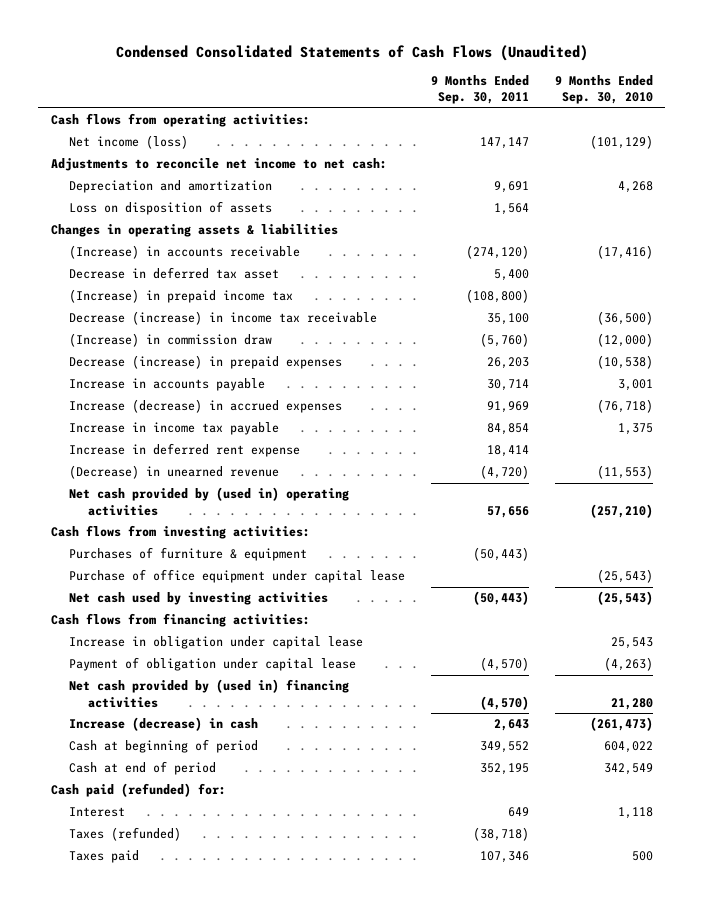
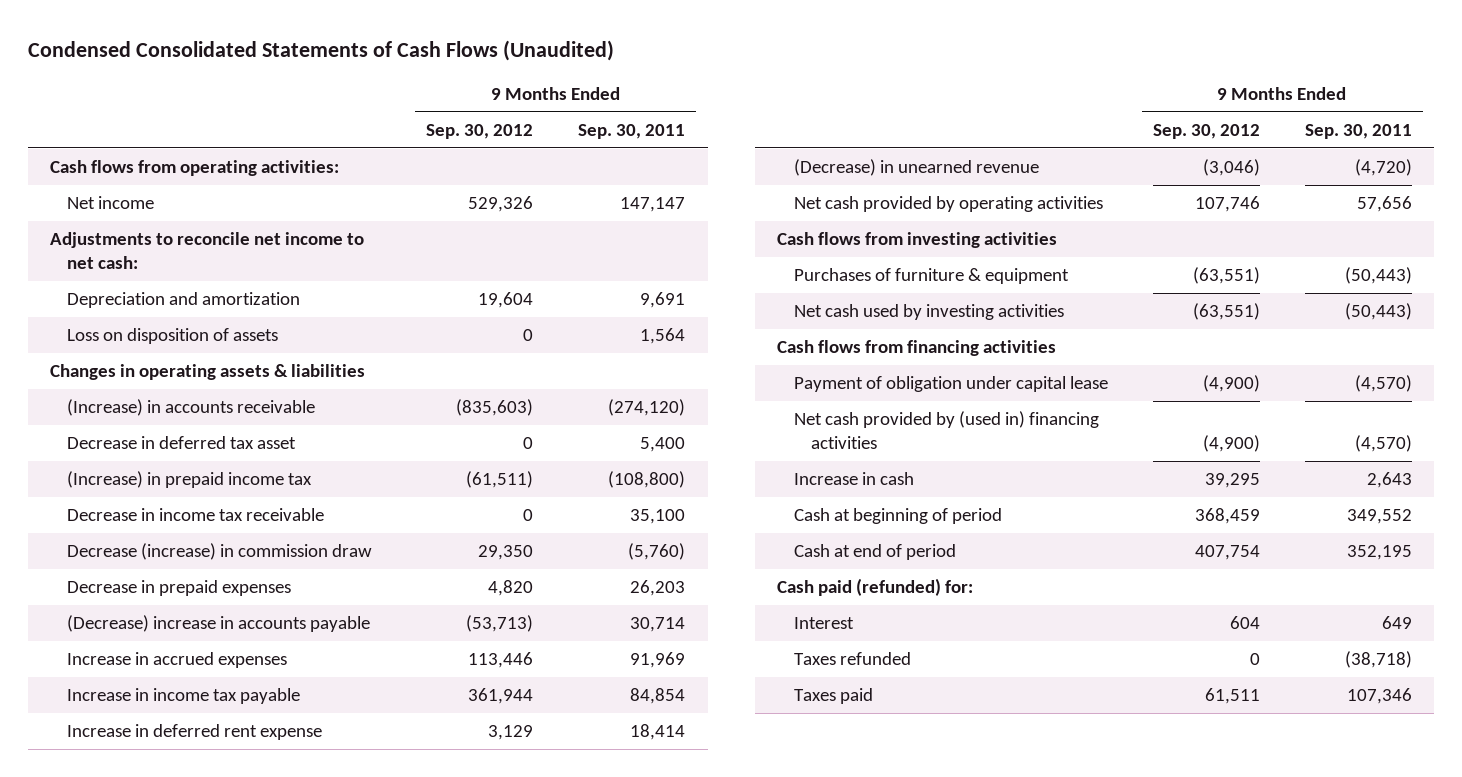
[554,75,653,105] 9 Months Ended Sep. 30, 2010 -> none
none -> [426,123,534,139] Sep. 30, 2012
[69,135,189,150] Net income (loss) -> [67,196,155,210] Net income
[69,311,378,326] Decrease (increase) in income tax receivable -> [67,508,325,522] Decrease in income tax receivable
[69,333,273,348] (Increase) in commission draw -> [67,543,373,561] Decrease (increase) in commission draw
[69,355,343,370] Decrease (increase) in prepaid expenses -> [67,580,292,597] Decrease in prepaid expenses
[69,378,266,392] Increase in accounts payable -> [67,615,371,633] (Decrease) increase in accounts payable
[69,399,343,414] Increase (decrease) in accrued expenses -> [67,652,288,669] Increase in accrued expenses
[69,487,350,516] Net cash provided by (used in) operating activities -> [793,196,1103,213] Net cash provided by operating activities
[50,525,310,540] Cash flows from investing activities: -> [777,232,1058,249] Cash flows from investing activities
[69,569,406,584] Purchase of office equipment under capital lease -> none
[69,636,364,650] Increase in obligation under capital lease -> none
[50,613,310,628] Cash flows from financing activities: -> [777,340,1057,357] Cash flows from financing activities
[69,717,259,732] Increase (decrease) in cash -> [793,472,914,486] Increase in cash
[69,827,182,842] Taxes (refunded) -> [793,652,911,666] Taxes refunded

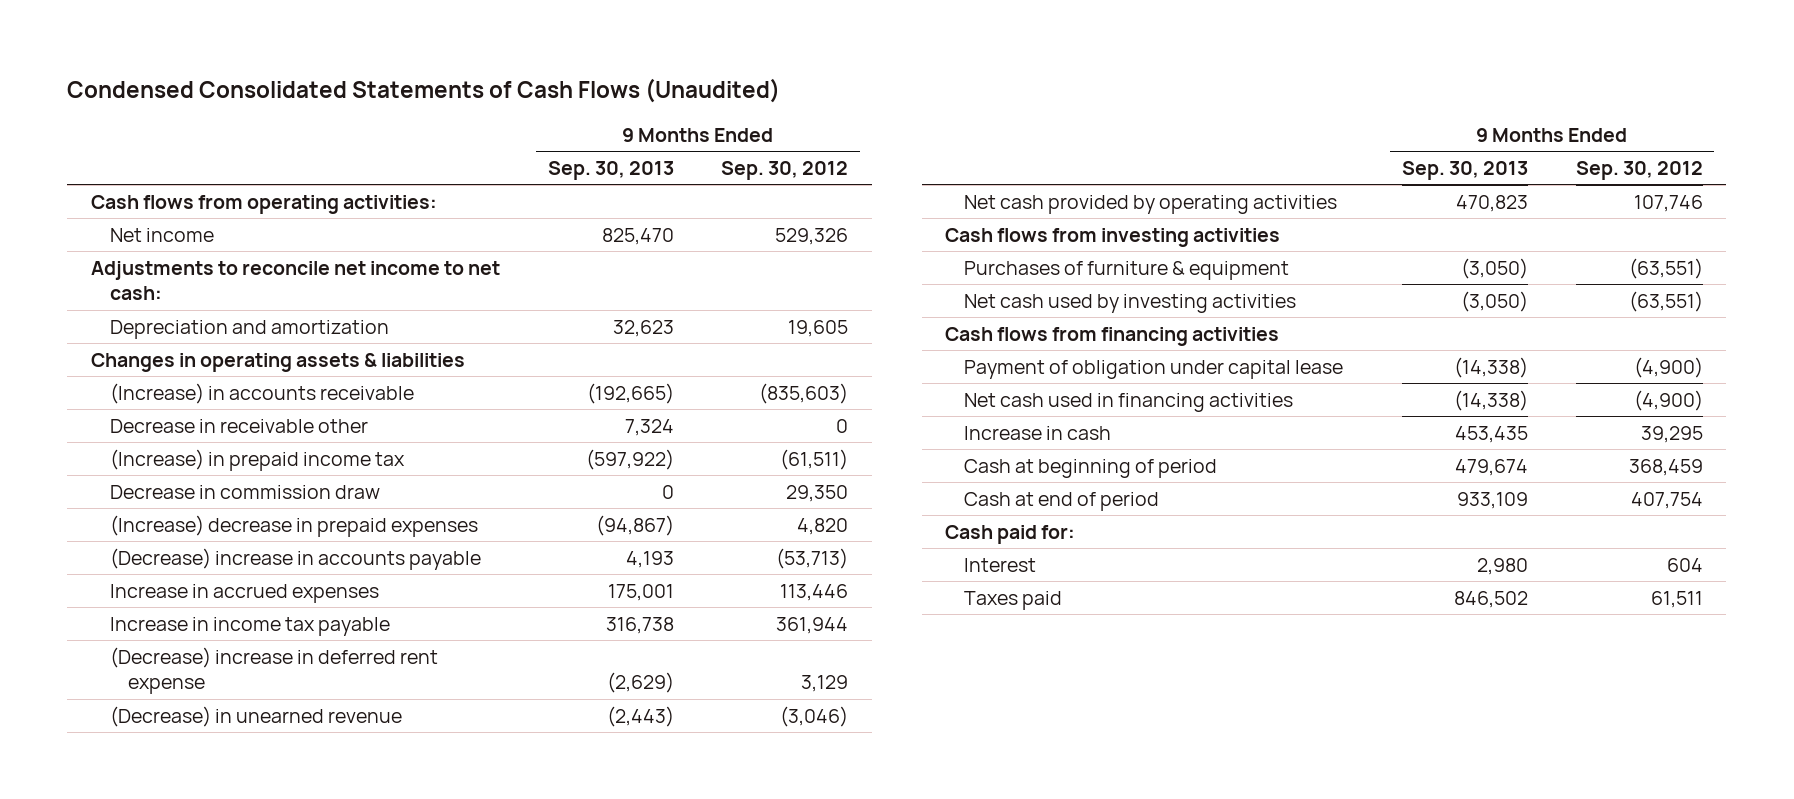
[578,123,686,139] Sep. 30, 2011 -> none
none -> [547,160,674,180] Sep. 30, 2013
[67,328,279,345] Loss on disposition of assets -> none
[478,292,534,309] 19,604 -> [788,319,849,337] 19,605
[67,436,297,450] Decrease in deferred tax asset -> none
none -> [109,418,368,433] Decrease in receivable other
[67,508,325,522] Decrease in income tax receivable -> none
[67,543,373,561] Decrease (increase) in commission draw -> [109,484,380,499] Decrease in commission draw
[67,580,292,597] Decrease in prepaid expenses -> [109,514,478,537] (Increase) decrease in prepaid expenses
[67,724,323,741] Increase in deferred rent expense -> [109,646,438,695] (Decrease) increase in deferred rent expense
[793,411,1099,450] Net cash provided by (used in) financing activities -> [963,392,1293,412] Net cash used in financing activities
[777,578,974,597] Cash paid (refunded) for: -> [945,524,1076,544] Cash paid for:
[793,652,911,666] Taxes refunded -> none

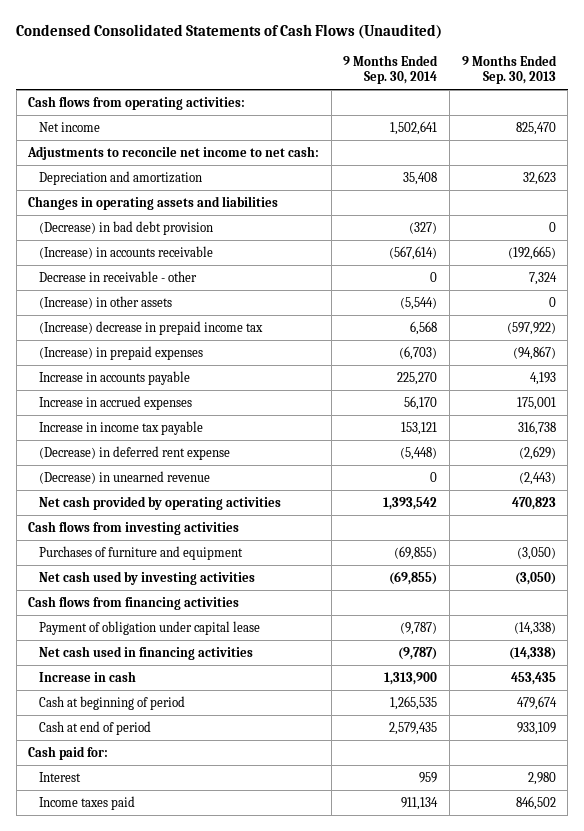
[721,160,849,180] Sep. 30, 2012 -> none
none -> [343,55,439,85] 9 Months Ended Sep. 30, 2014
[91,352,466,372] Changes in operating assets & liabilities -> [28,195,279,210] Changes in operating assets and liabilities
none -> [38,220,213,235] (Decrease) in bad debt provision
[109,484,380,499] Decrease in commission draw -> none
[109,418,368,433] Decrease in receivable other -> [38,270,197,282] Decrease in receivable - other
none -> [38,295,172,309] (Increase) in other assets
[109,448,405,471] (Increase) in prepaid income tax -> [38,320,263,335] (Increase) decrease in prepaid income tax
[109,514,478,537] (Increase) decrease in prepaid expenses -> [38,345,203,360] (Increase) in prepaid expenses
[109,547,481,570] (Decrease) increase in accounts payable -> [38,370,190,385] Increase in accounts payable
[109,646,438,695] (Decrease) increase in deferred rent expense -> [38,445,230,460] (Decrease) in deferred rent expense
[963,260,1289,280] Purchases of furniture & equipment -> [38,545,243,560] Purchases of furniture and equipment
[963,590,1062,610] Taxes paid -> [38,795,135,810] Income taxes paid

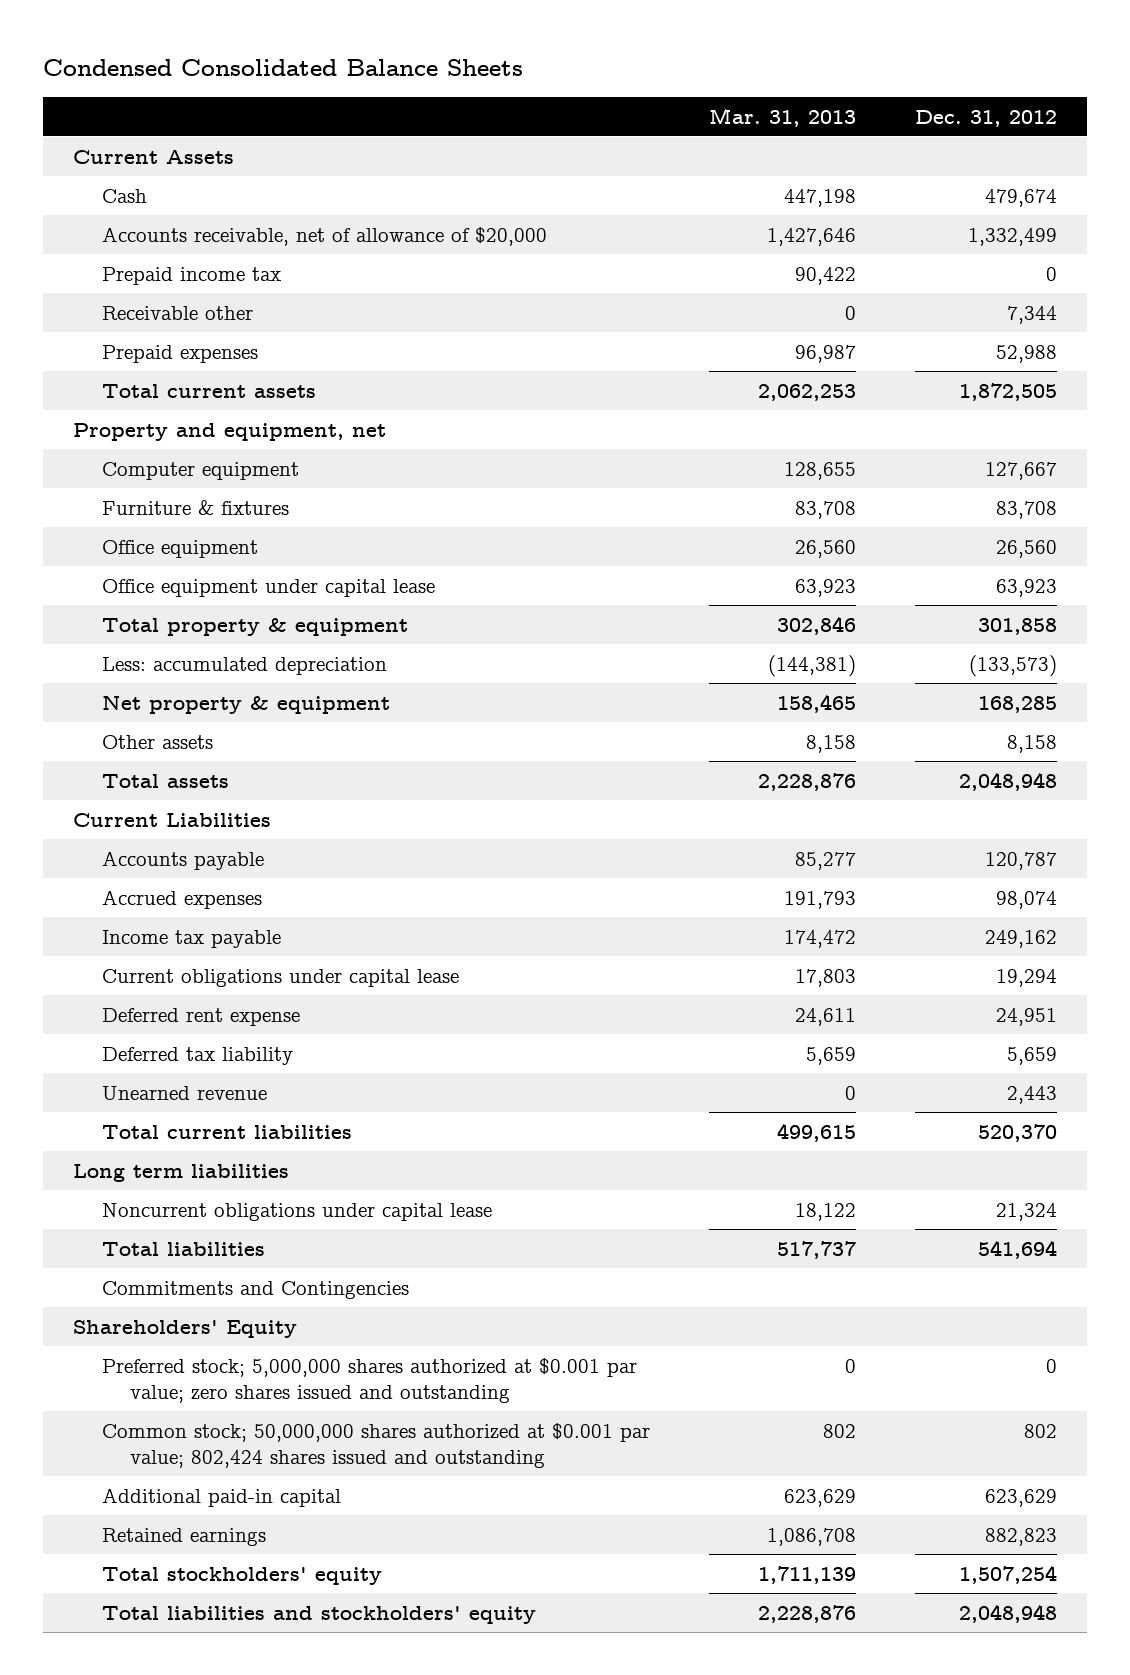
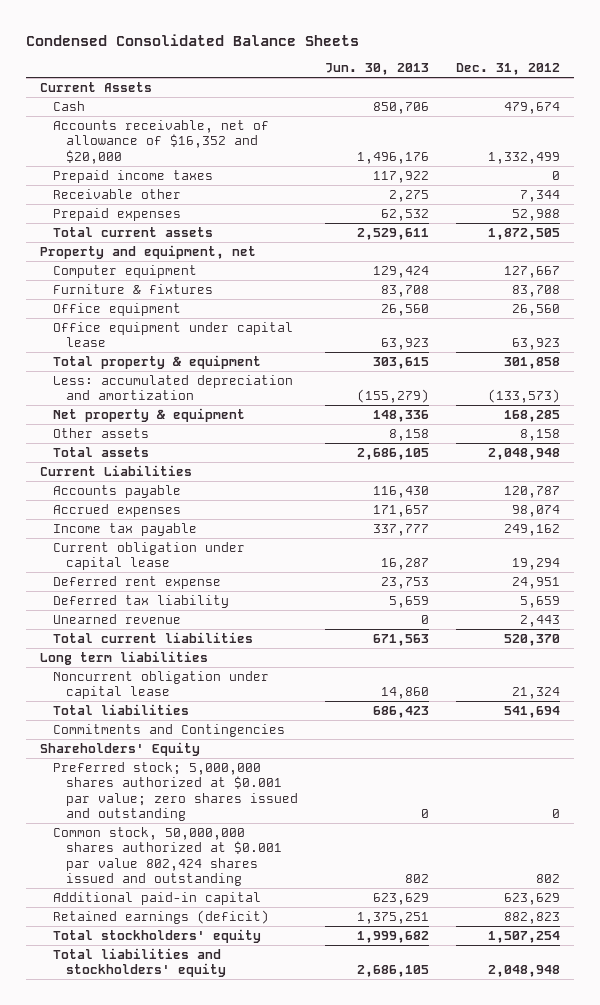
[708,107,856,127] Mar. 31, 2013 -> none
none -> [324,63,429,76] Jun. 30, 2013
[101,226,547,246] Accounts receivable, net of allowance of $20,000 -> [52,119,269,164] Accounts receivable, net of allowance of $16,352 and $20,000
[101,266,281,285] Prepaid income tax -> [52,169,213,183] Prepaid income taxes
[101,656,387,675] Less: accumulated depreciation -> [52,374,293,401] Less: accumulated depreciation and amortization
[101,968,459,987] Current obligations under capital lease -> [52,541,245,571] Current obligation under capital lease
[101,1202,492,1221] Noncurrent obligations under capital lease -> [52,670,269,700] Noncurrent obligation under capital lease
[101,1422,650,1469] Common stock; 50,000,000 shares authorized at $0.001 par value; 802,424 shares issued and outstanding -> [52,826,282,887] Common stock, 50,000,000 shares authorized at $0.001 par value 802,424 shares issued and outstanding
[101,1527,266,1546] Retained earnings -> [52,909,269,924] Retained earnings (deficit)

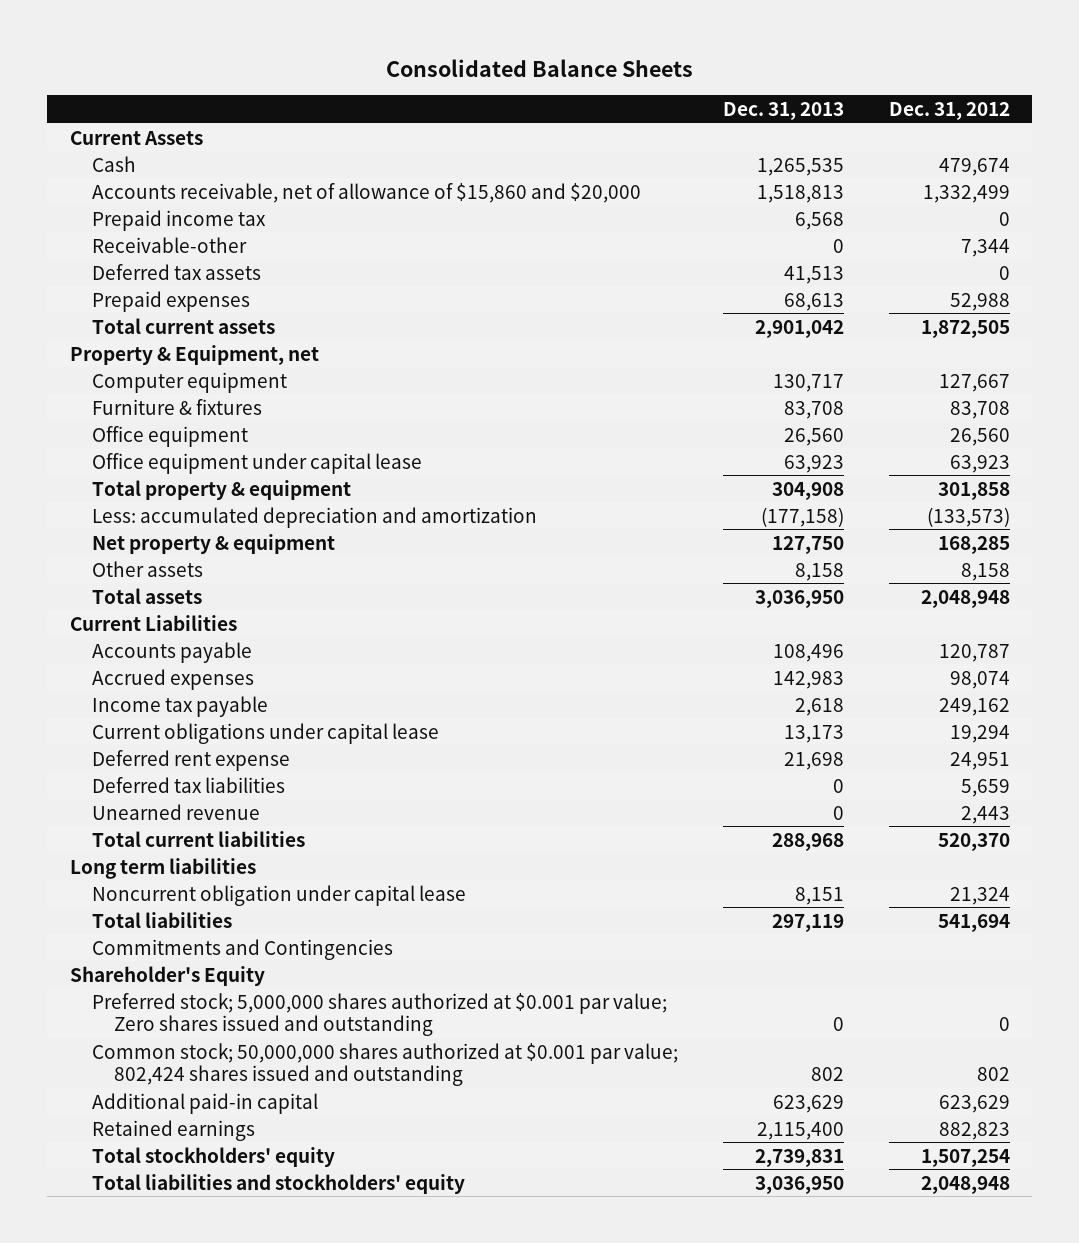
[26,33,360,46] Condensed Consolidated Balance Sheets -> [385,58,693,77] Consolidated Balance Sheets
[324,63,429,76] Jun. 30, 2013 -> none
none -> [722,101,844,120] Dec. 31, 2013
[52,119,269,164] Accounts receivable, net of allowance of $16,352 and $20,000 -> [91,182,641,203] Accounts receivable, net of allowance of $15,860 and $20,000
[52,169,213,183] Prepaid income taxes -> [91,209,266,231] Prepaid income tax
[52,188,181,199] Receivable other -> [91,236,247,253] Receivable-other
none -> [91,263,261,280] Deferred tax assets
[39,244,256,259] Property and equipment, net -> [69,344,319,365] Property & Equipment, net
[52,541,245,571] Current obligation under capital lease -> [91,722,439,744] Current obligations under capital lease
[52,594,229,608] Deferred tax liability -> [91,776,285,793] Deferred tax liabilities
[39,741,200,756] Shareholders' Equity -> [69,965,265,986] Shareholder's Equity
[52,761,298,822] Preferred stock; 5,000,000 shares authorized at $0.001 par value; zero shares issued and outstanding -> [91,992,667,1036] Preferred stock; 5,000,000 shares authorized at $0.001 par value; Zero shares issued and outstanding
[52,826,282,887] Common stock, 50,000,000 shares authorized at $0.001 par value 802,424 shares issued and outstanding -> [91,1042,678,1086] Common stock; 50,000,000 shares authorized at $0.001 par value; 802,424 shares issued and outstanding
[52,909,269,924] Retained earnings (deficit) -> [91,1119,255,1141] Retained earnings

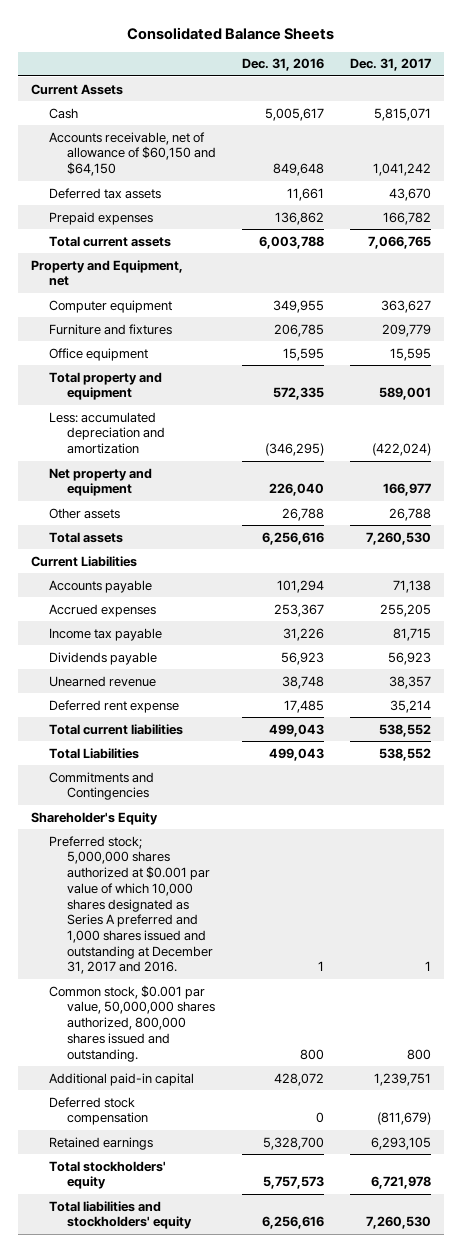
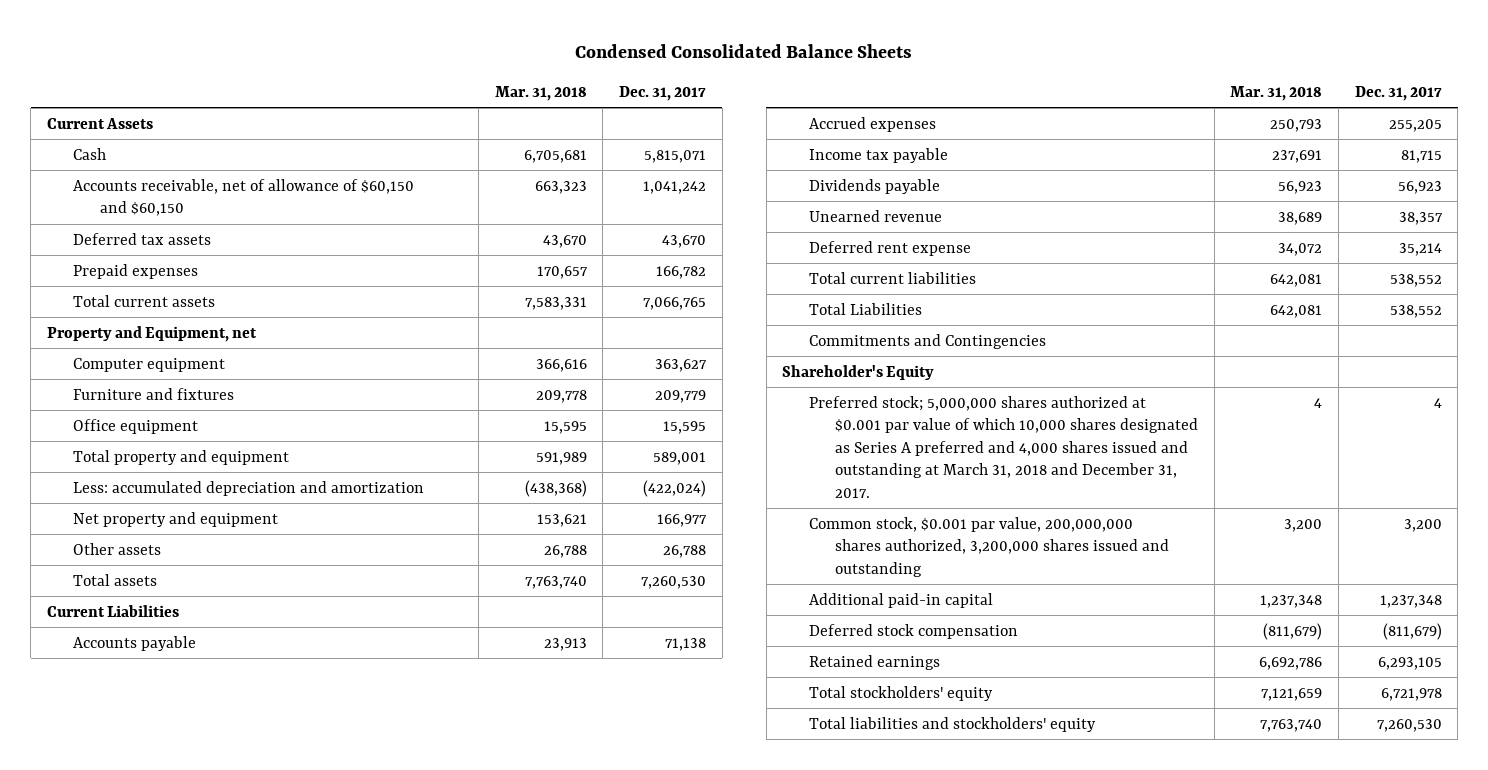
[126,26,334,40] Consolidated Balance Sheets -> [575,44,913,59] Condensed Consolidated Balance Sheets
[242,58,325,72] Dec. 31, 2016 -> none
none -> [494,85,587,101] Mar. 31, 2018
[49,131,217,177] Accounts receivable, net of allowance of $60,150 and $64,150 -> [73,178,415,217] Accounts receivable, net of allowance of $60,150 and $60,150
[49,835,214,975] Preferred stock; 5,000,000 shares authorized at $0.001 par value of which 10,000 shares designated as Series A preferred and 1,000 shares issued and outstanding at December 31, 2017 and 2016. -> [808,395,1199,498] Preferred stock; 5,000,000 shares authorized at $0.001 par value of which 10,000 shares designated as Series A preferred and 4,000 shares issued and outstanding at March 31, 2018 and December 31, 2017.
[424,961,431,972] 1 -> [1433,397,1442,408] 4
[49,984,216,1062] Common stock, $0.001 par value, 50,000,000 shares authorized, 800,000 shares issued and outstanding. -> [808,516,1170,577] Common stock, $0.001 par value, 200,000,000 shares authorized, 3,200,000 shares issued and outstanding
[406,1048,431,1060] 800 -> [1403,518,1442,532] 3,200
[373,1072,431,1086] 1,239,751 -> [1379,594,1442,608] 1,237,348

